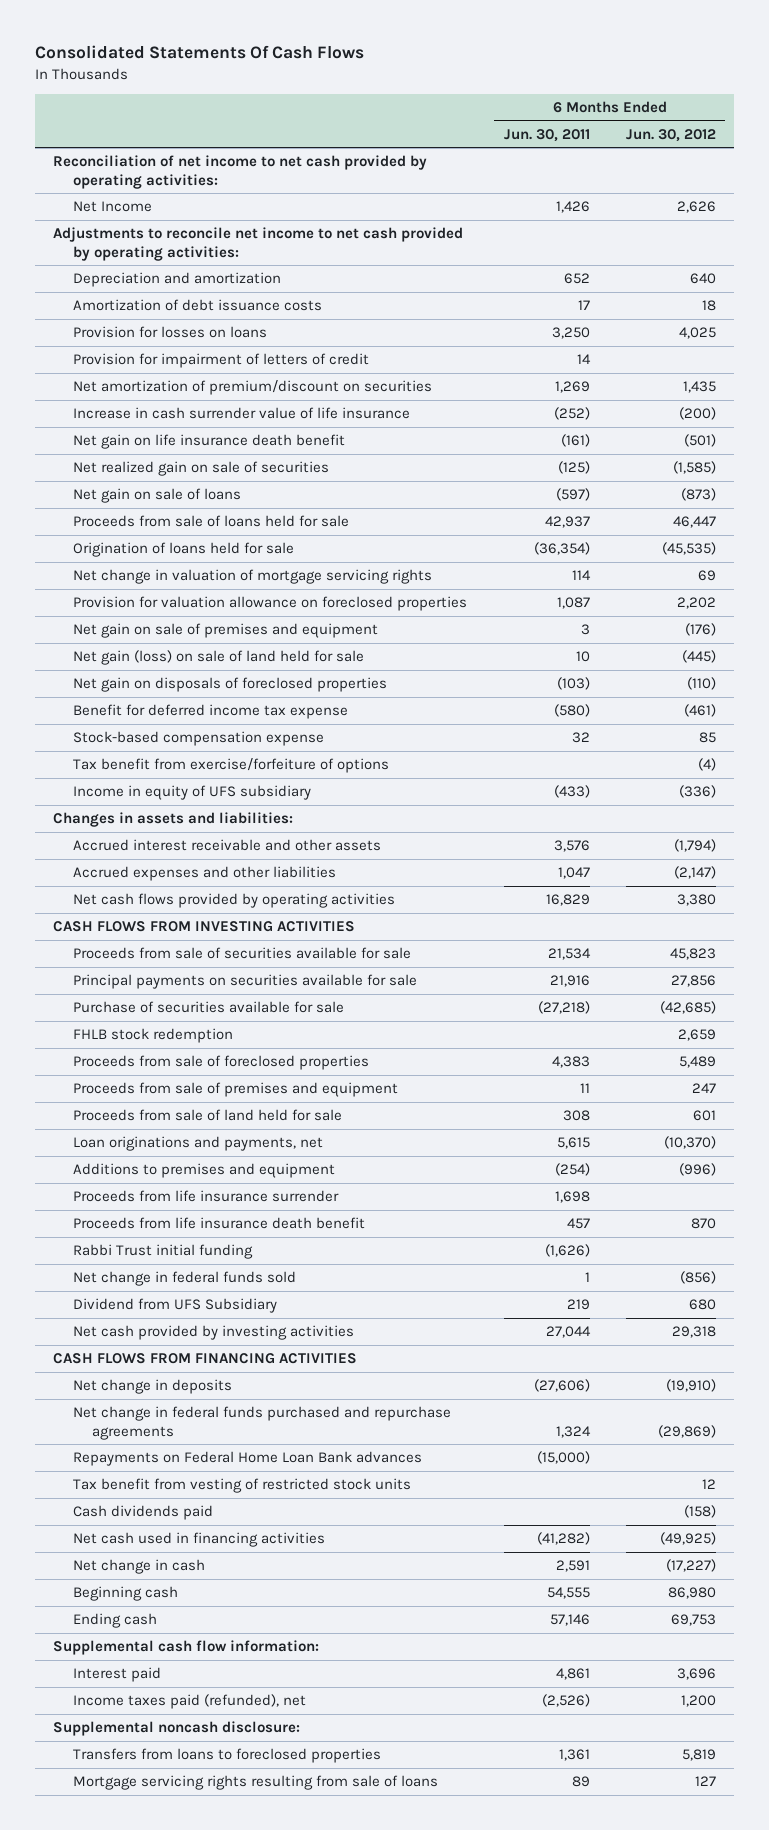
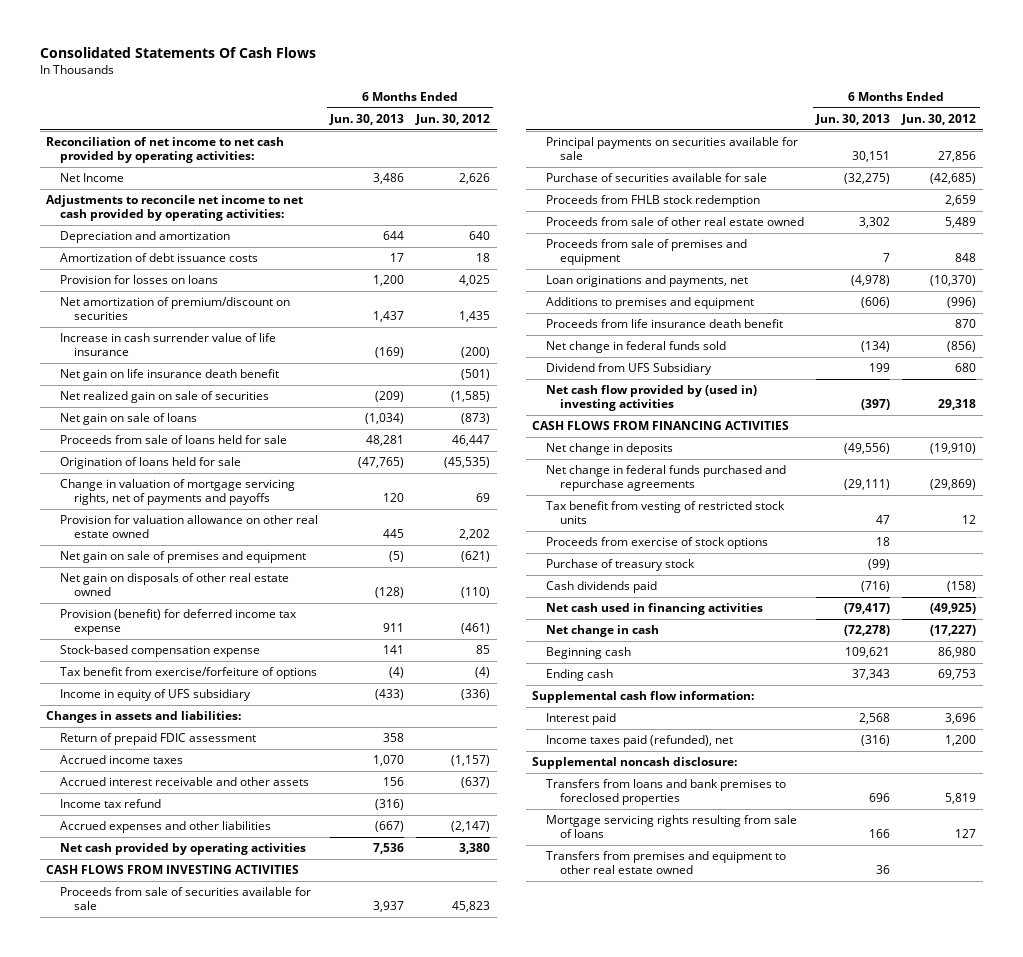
[503,128,590,142] Jun. 30, 2011 -> none
none -> [329,114,405,126] Jun. 30, 2013
[72,353,369,369] Provision for impairment of letters of credit -> none
[72,650,364,666] Net gain (loss) on sale of land held for sale -> none
[72,569,432,585] Net change in valuation of mortgage servicing rights -> [59,479,295,505] Change in valuation of mortgage servicing rights, net of payments and payoffs
[72,596,467,612] Provision for valuation allowance on foreclosed properties -> [59,515,318,538] Provision for valuation allowance on other real estate owned
[685,623,717,637] (176) -> [461,551,491,563] (621)
[72,677,387,693] Net gain on disposals of foreclosed properties -> [59,573,289,596] Net gain on disposals of other real estate owned
[72,704,348,720] Benefit for deferred income tax expense -> [59,609,297,635] Provision (benefit) for deferred income tax expense
none -> [59,733,256,746] Return of prepaid FDIC assessment
none -> [59,755,183,765] Accrued income taxes
[674,839,717,853] (1,794) -> [461,777,491,789] (637)
none -> [59,799,161,809] Income tax refund
[72,893,395,909] Net cash flows provided by operating activities -> [59,843,306,856] Net cash provided by operating activities
[72,1109,342,1122] Proceeds from sale of land held for sale -> none
[72,1028,233,1044] FHLB stock redemption -> [545,195,760,208] Proceeds from FHLB stock redemption
[72,1055,369,1071] Proceeds from sale of foreclosed properties -> [545,217,804,227] Proceeds from sale of other real estate owned
[692,1083,717,1094] 247 -> [955,252,977,262] 848
[72,1190,339,1203] Proceeds from life insurance surrender -> none
[72,1244,253,1260] Rabbi Trust initial funding -> none
[72,1325,354,1341] Net cash provided by investing activities -> [545,385,757,411] Net cash flow provided by (used in) investing activities
[72,1451,422,1467] Repayments on Federal Home Loan Bank advances -> none
none -> [545,537,768,550] Proceeds from exercise of stock options
none -> [545,559,695,572] Purchase of treasury stock
[72,1748,381,1764] Transfers from loans to foreclosed properties -> [545,779,786,805] Transfers from loans and bank premises to foreclosed properties
none -> [545,851,786,874] Transfers from premises and equipment to other real estate owned

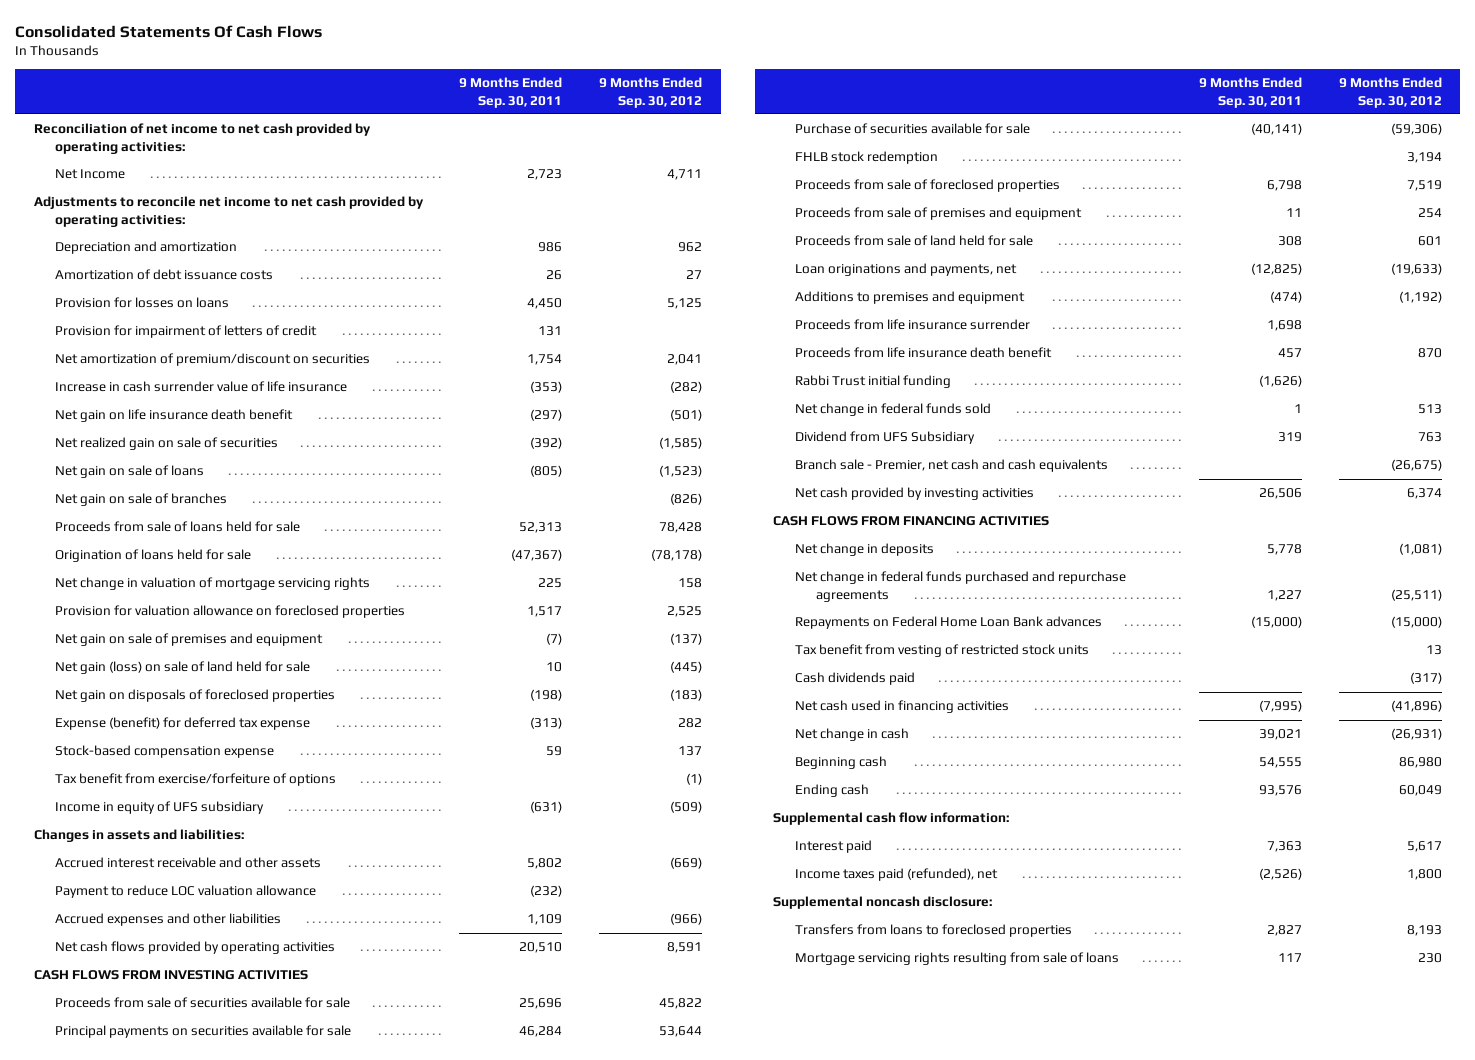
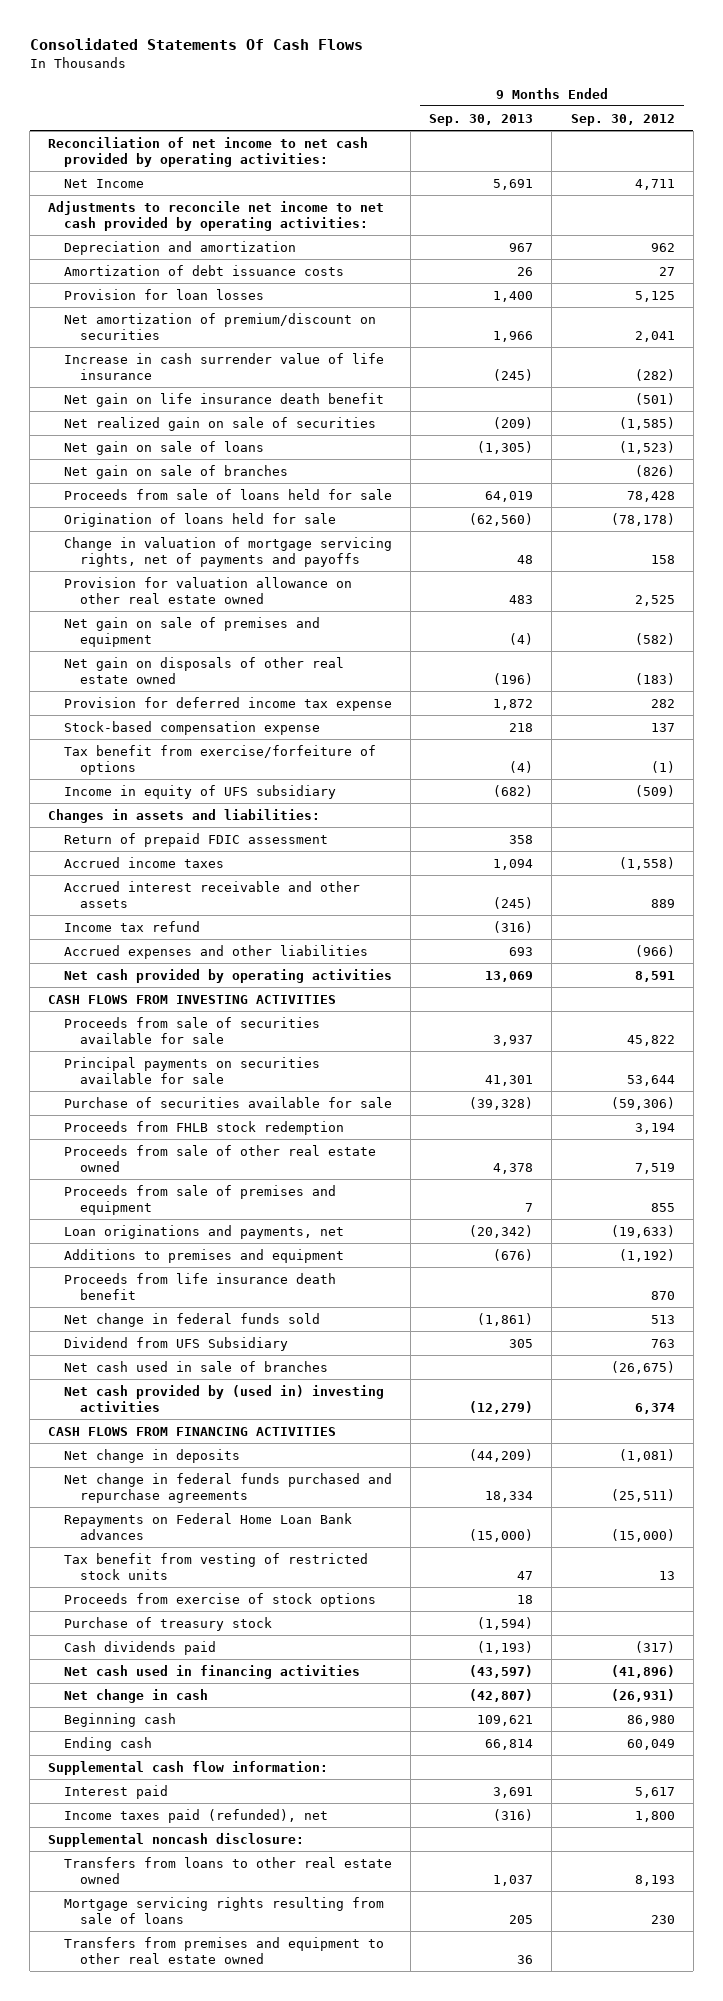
[459,77,563,108] 9 Months Ended Sep. 30, 2011 -> none
none -> [429,113,534,126] Sep. 30, 2013
[55,325,318,339] Provision for impairment of letters of credit -> none
[55,297,230,309] Provision for losses on loans -> [64,288,265,300] Provision for loan losses
[55,661,311,675] Net gain (loss) on sale of land held for sale -> none
[55,577,371,591] Net change in valuation of mortgage servicing rights -> [64,536,393,567] Change in valuation of mortgage servicing rights, net of payments and payoffs
[55,605,406,619] Provision for valuation allowance on foreclosed properties -> [64,576,353,604] Provision for valuation allowance on other real estate owned
[670,633,703,646] (137) -> [634,632,675,645] (582)
[55,689,336,703] Net gain on disposals of foreclosed properties -> [64,656,345,684] Net gain on disposals of other real estate owned
[55,717,311,731] Expense (benefit) for deferred tax expense -> [64,696,393,711] Provision for deferred income tax expense
[55,885,317,899] Payment to reduce LOC valuation allowance -> none
none -> [64,832,329,847] Return of prepaid FDIC assessment
none -> [64,856,225,868] Accrued income taxes
[670,857,703,870] (669) -> [650,898,675,908] 889
none -> [64,920,201,932] Income tax refund
[55,941,336,955] Net cash flows provided by operating activities -> [64,968,393,983] Net cash provided by operating activities
[794,235,1033,247] Proceeds from sale of land held for sale -> none
[794,151,938,165] FHLB stock redemption -> [64,1120,345,1135] Proceeds from FHLB stock redemption
[794,179,1060,193] Proceeds from sale of foreclosed properties -> [64,1144,377,1172] Proceeds from sale of other real estate owned
[1417,208,1442,219] 254 -> [650,1202,675,1212] 855
[794,319,1030,331] Proceeds from life insurance surrender -> none
[794,375,951,389] Rabbi Trust initial funding -> none
[794,459,1108,473] Branch sale - Premier, net cash and cash equivalents -> [64,1360,329,1372] Net cash used in sale of branches
[794,487,1034,501] Net cash provided by investing activities -> [64,1384,385,1412] Net cash provided by (used in) investing activities
none -> [64,1592,377,1607] Proceeds from exercise of stock options
none -> [64,1616,273,1631] Purchase of treasury stock
[794,924,1072,938] Transfers from loans to foreclosed properties -> [64,1856,393,1884] Transfers from loans to other real estate owned
none -> [64,1936,385,1964] Transfers from premises and equipment to other real estate owned

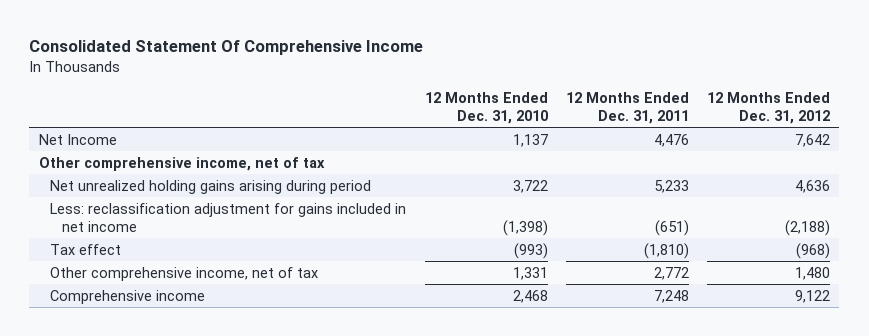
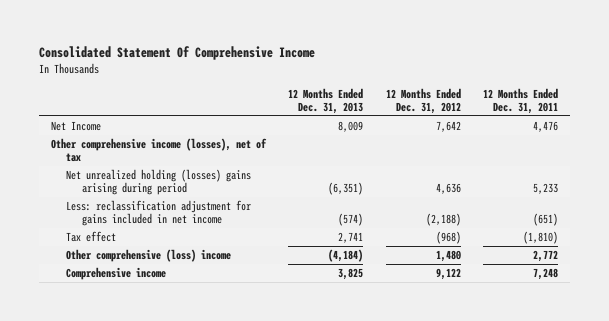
[424,91,548,124] 12 Months Ended Dec. 31, 2010 -> none
none -> [288,87,364,115] 12 Months Ended Dec. 31, 2013
[38,156,325,171] Other comprehensive income, net of tax -> [50,137,267,163] Other comprehensive income (losses), net of tax
[50,179,372,194] Net unrealized holding gains arising during period -> [66,168,252,196] Net unrealized holding (losses) gains arising during period
[50,266,319,281] Other comprehensive income, net of tax -> [66,248,232,262] Other comprehensive (loss) income

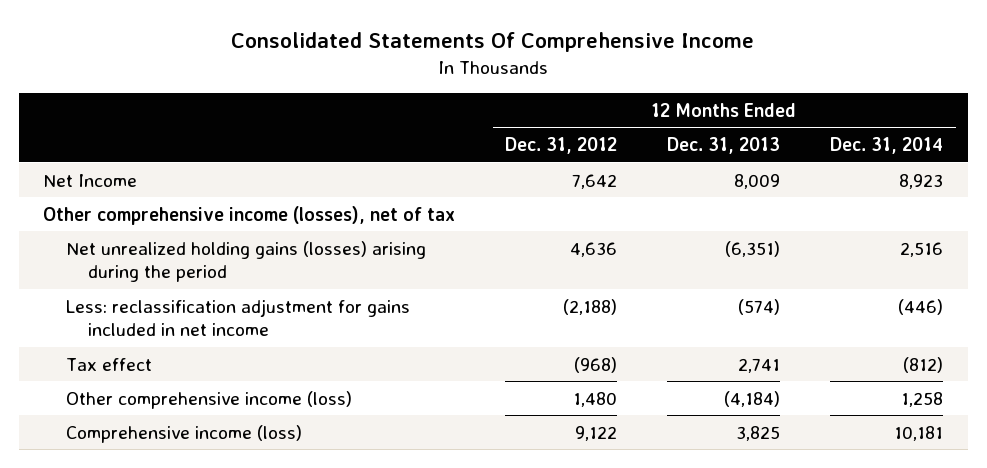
[39,46,316,61] Consolidated Statement Of Comprehensive Income -> [231,32,755,53] Consolidated Statements Of Comprehensive Income
[483,87,559,115] 12 Months Ended Dec. 31, 2011 -> none
none -> [830,137,944,155] Dec. 31, 2014
[66,168,252,196] Net unrealized holding (losses) gains arising during period -> [65,240,426,283] Net unrealized holding gains (losses) arising during the period
[66,248,232,262] Other comprehensive (loss) income -> [65,390,352,409] Other comprehensive income (loss)
[66,266,167,280] Comprehensive income -> [65,424,302,443] Comprehensive income (loss)

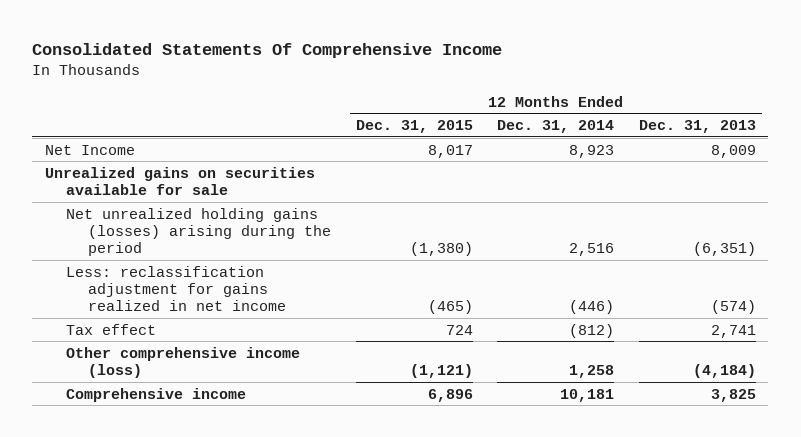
[505,137,618,155] Dec. 31, 2012 -> none
none -> [355,119,473,133] Dec. 31, 2015
[43,205,456,225] Other comprehensive income (losses), net of tax -> none
none -> [44,166,315,195] Unrealized gains on securities available for sale
[65,298,410,337] Less: reclassification adjustment for gains included in net income -> [66,265,286,311] Less: reclassification adjustment for gains realized in net income
[65,424,302,443] Comprehensive income (loss) -> [66,387,247,402] Comprehensive income

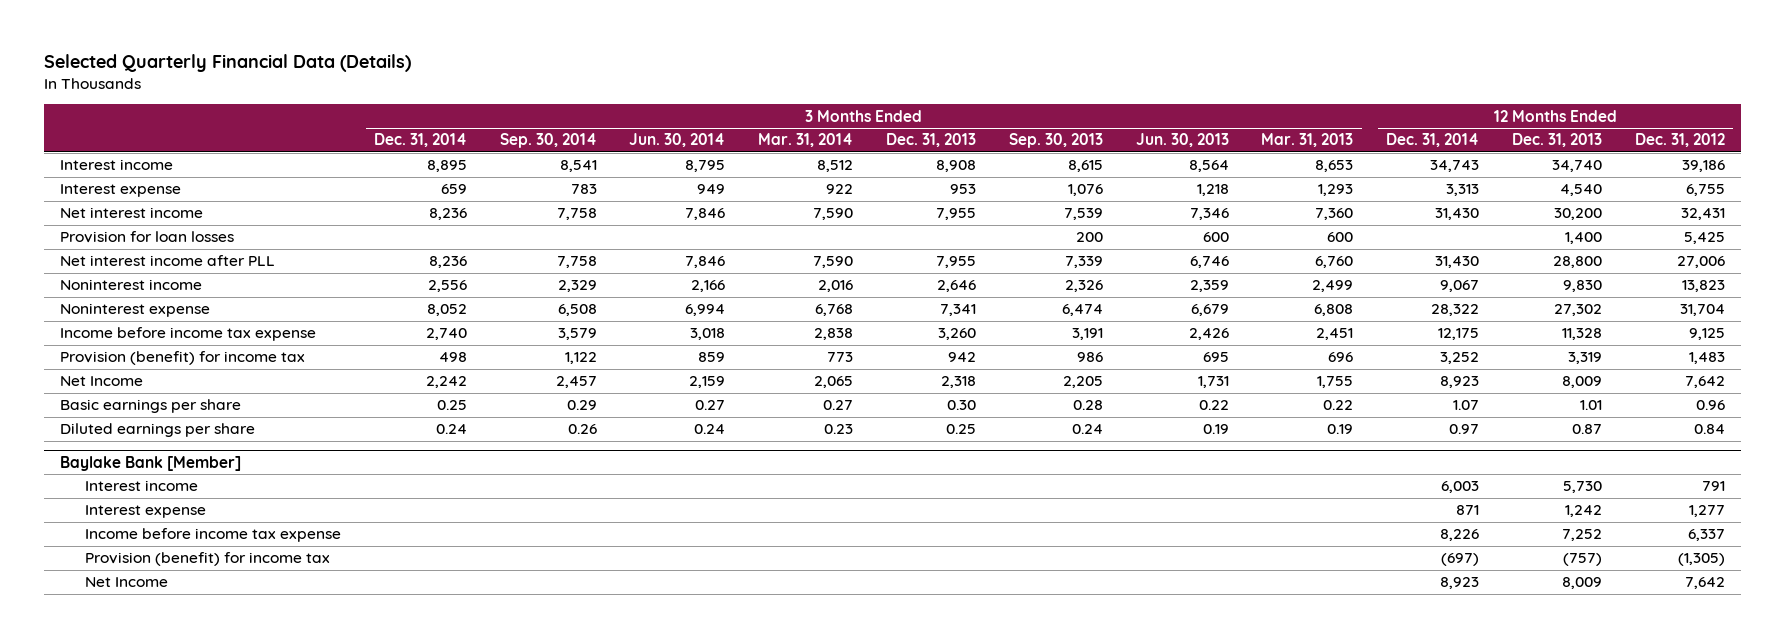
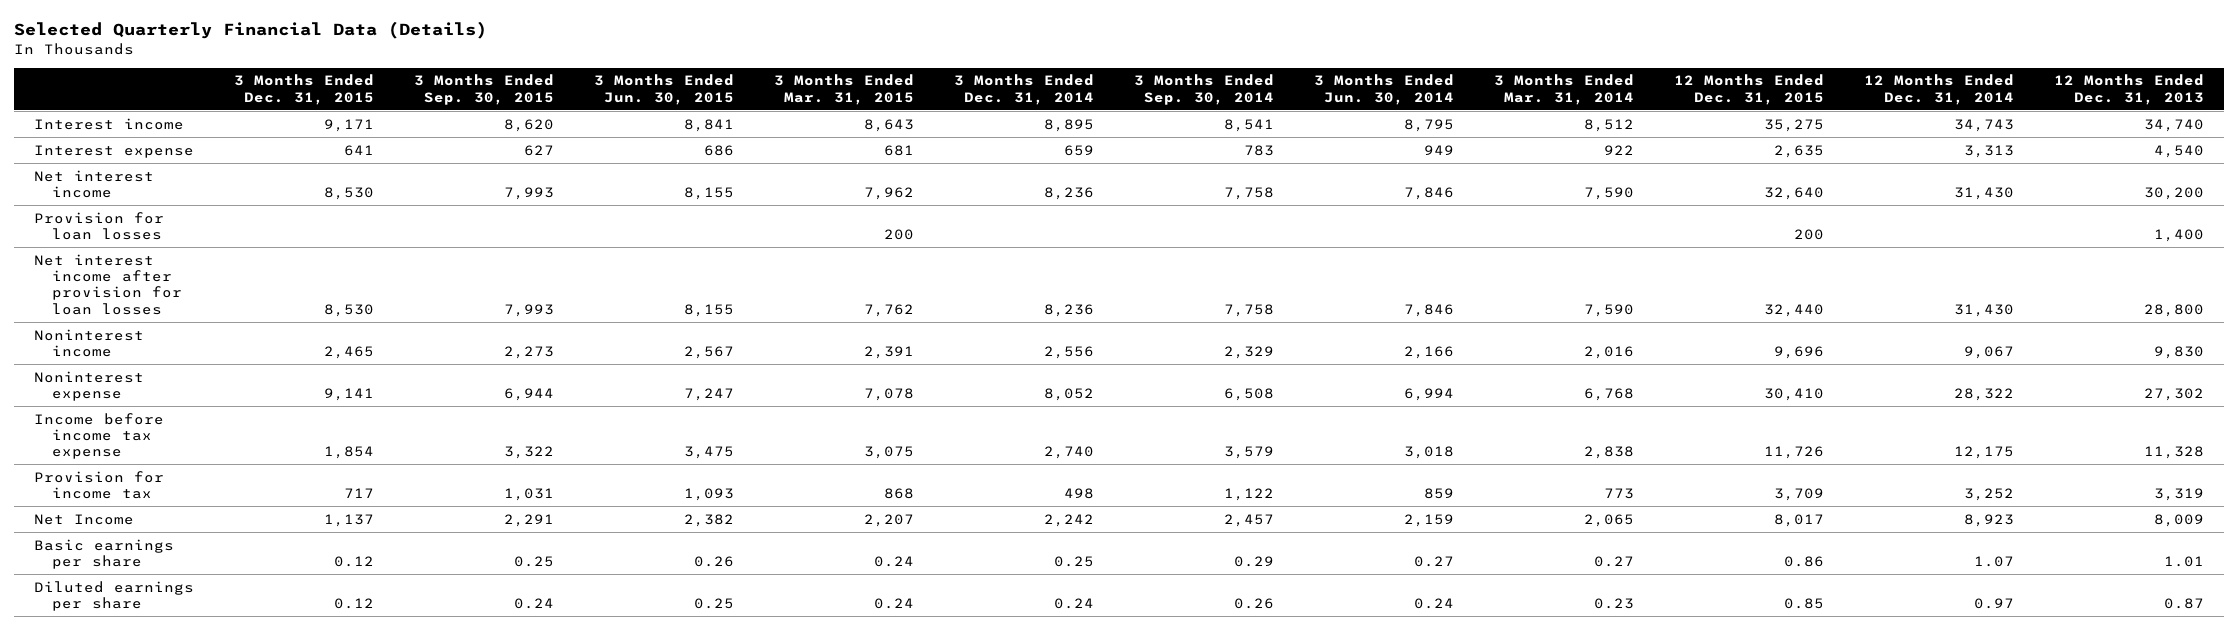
[886,133,977,148] Dec. 31, 2013 -> none
[1008,133,1103,149] Sep. 30, 2013 -> none
[1135,133,1229,148] Jun. 30, 2013 -> none
[1261,133,1354,148] Mar. 31, 2013 -> none
[1634,133,1725,148] Dec. 31, 2012 -> none
none -> [234,74,375,105] 3 Months Ended Dec. 31, 2015
none -> [414,74,555,105] 3 Months Ended Sep. 30, 2015
none -> [594,74,735,105] 3 Months Ended Jun. 30, 2015
none -> [774,74,915,105] 3 Months Ended Mar. 31, 2015
none -> [1674,74,1825,105] 12 Months Ended Dec. 31, 2015
[60,255,276,267] Net interest income after PLL -> [34,253,182,315] Net interest income after provision for loan losses
[60,351,306,366] Provision (benefit) for income tax -> [34,470,165,500] Provision for income tax
[60,455,242,471] Baylake Bank [Member] -> none
[84,480,198,492] Interest income -> none
[84,505,206,519] Interest expense -> none
[84,528,341,543] Income before income tax expense -> none
[84,552,330,567] Provision (benefit) for income tax -> none
[84,577,168,588] Net Income -> none

